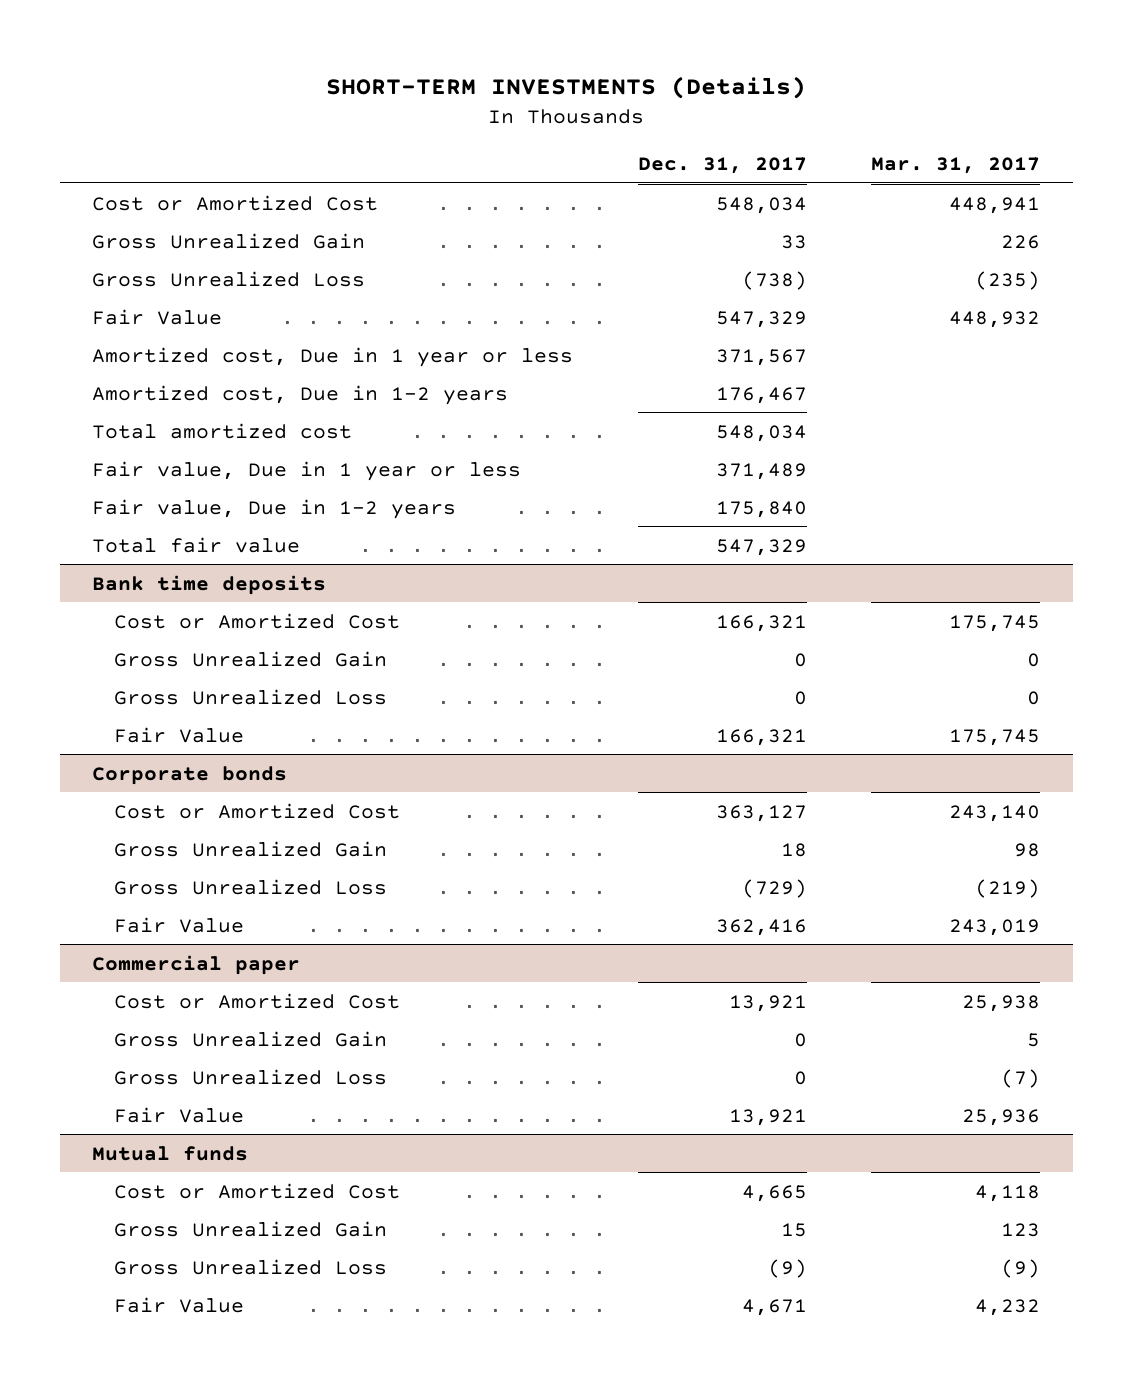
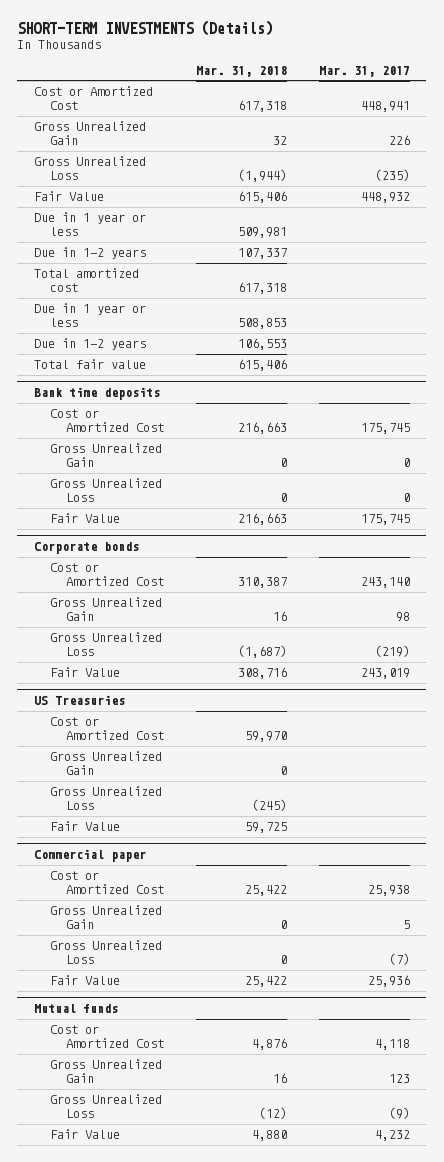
[637,157,807,175] Dec. 31, 2017 -> none
none -> [196,65,288,77] Mar. 31, 2018
[92,346,574,367] Amortized cost, Due in 1 year or less -> [33,212,146,237] Due in 1 year or less
[92,384,509,405] Amortized cost, Due in 1-2 years -> [33,247,146,260] Due in 1-2 years
[92,460,522,481] Fair value, Due in 1 year or less -> [33,303,146,328] Due in 1 year or less
[92,498,457,519] Fair value, Due in 1-2 years -> [33,338,146,351] Due in 1-2 years
none -> [33,695,125,706] US Treasuries
none -> [49,717,165,741] Cost or Amortized Cost
none -> [49,751,162,776] Gross Unrealized Gain
none -> [49,786,162,811] Gross Unrealized Loss
none -> [49,821,120,832] Fair Value

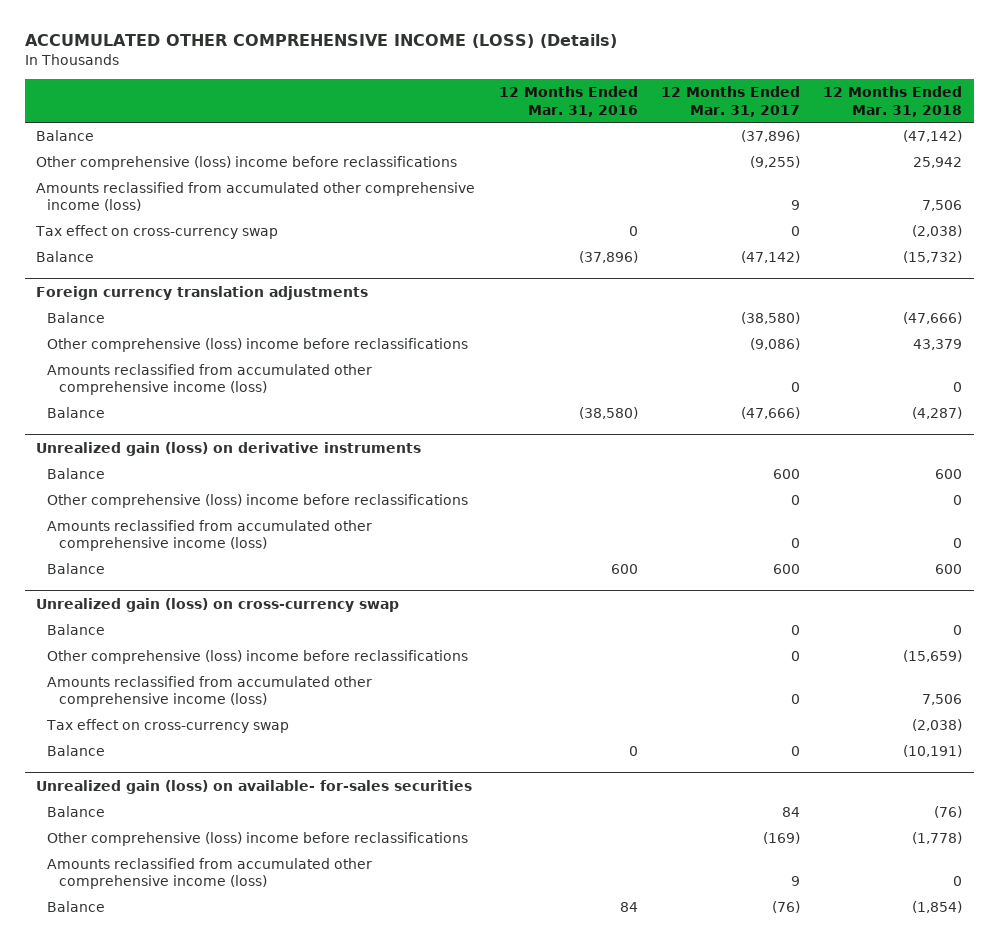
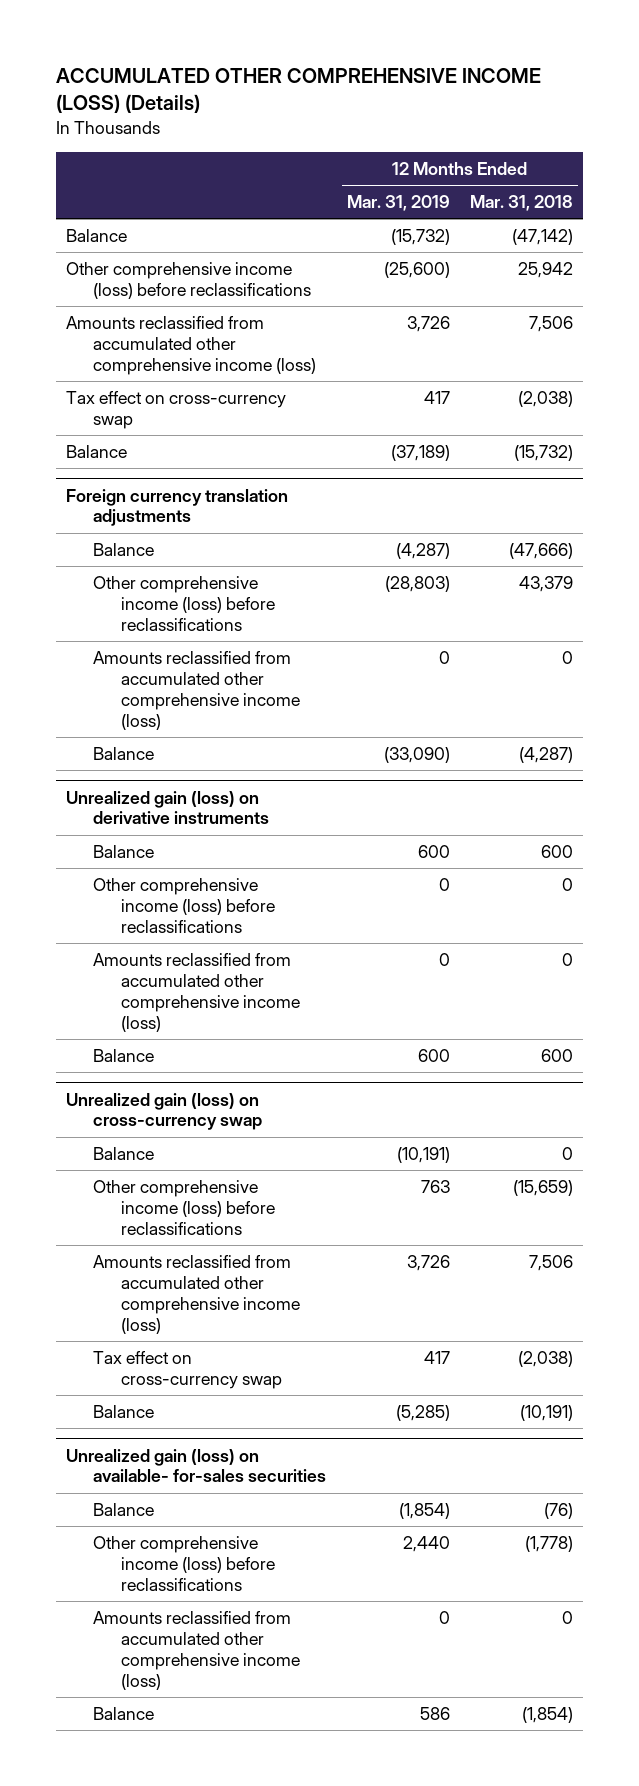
[498,86,638,117] 12 Months Ended Mar. 31, 2016 -> none
[660,86,800,117] 12 Months Ended Mar. 31, 2017 -> none
none -> [346,195,450,212] Mar. 31, 2019
[36,156,458,171] Other comprehensive (loss) income before reclassifications -> [65,262,312,299] Other comprehensive income (loss) before reclassifications
[47,338,469,353] Other comprehensive (loss) income before reclassifications -> [93,576,276,631] Other comprehensive income (loss) before reclassifications
[47,494,469,509] Other comprehensive (loss) income before reclassifications -> [93,878,276,933] Other comprehensive income (loss) before reclassifications
[47,650,469,665] Other comprehensive (loss) income before reclassifications -> [93,1180,276,1235] Other comprehensive income (loss) before reclassifications
[47,832,469,847] Other comprehensive (loss) income before reclassifications -> [93,1536,276,1591] Other comprehensive income (loss) before reclassifications

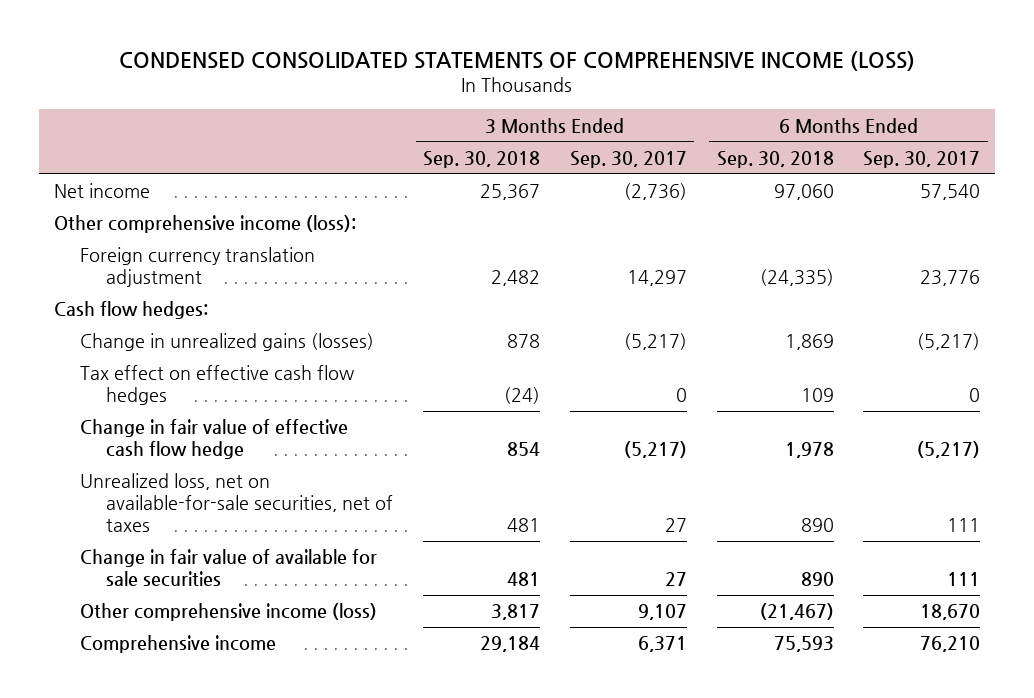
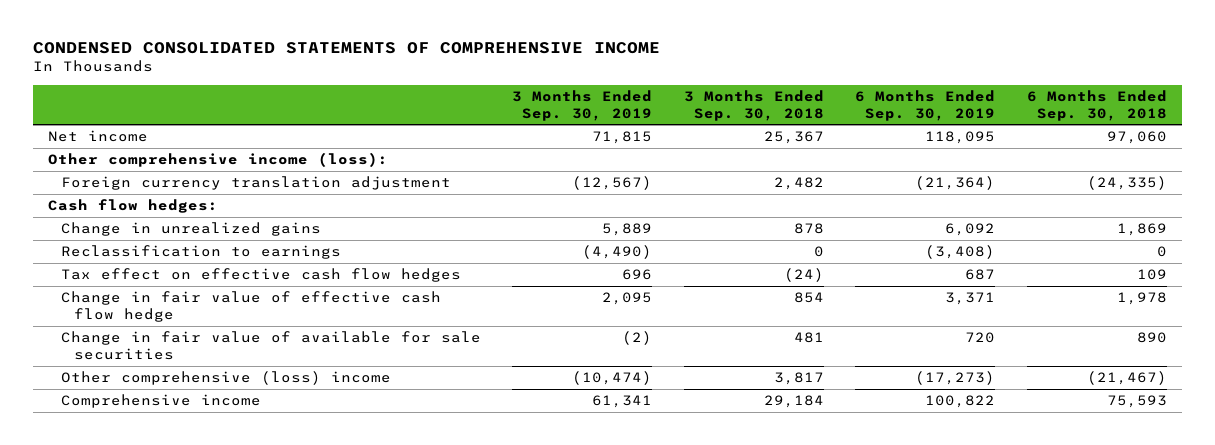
[119,51,916,72] CONDENSED CONSOLIDATED STATEMENTS OF COMPREHENSIVE INCOME (LOSS) -> [32,42,660,55] CONDENSED CONSOLIDATED STATEMENTS OF COMPREHENSIVE INCOME
[569,150,687,168] Sep. 30, 2017 -> none
[863,150,981,168] Sep. 30, 2017 -> none
none -> [512,89,653,121] 3 Months Ended Sep. 30, 2019
none -> [855,89,996,121] 6 Months Ended Sep. 30, 2019
[80,333,375,352] Change in unrealized gains (losses) -> [61,222,322,237] Change in unrealized gains
none -> [61,245,342,260] Reclassification to earnings
[80,473,394,532] Unrealized loss, net on available-for-sale securities, net of taxes -> none
[80,603,378,622] Other comprehensive income (loss) -> [61,371,392,386] Other comprehensive (loss) income

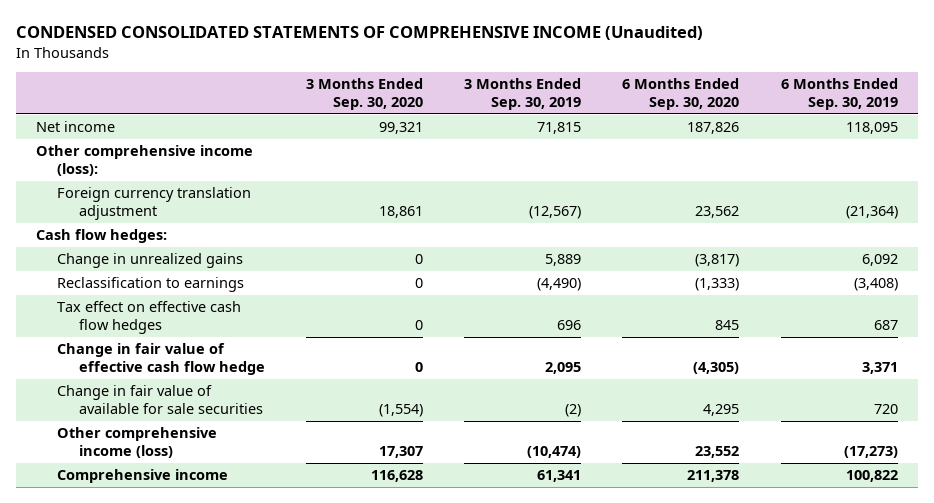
[32,42,660,55] CONDENSED CONSOLIDATED STATEMENTS OF COMPREHENSIVE INCOME -> [15,26,703,41] CONDENSED CONSOLIDATED STATEMENTS OF COMPREHENSIVE INCOME (Unaudited)
[683,89,824,121] 3 Months Ended Sep. 30, 2018 -> none
[1026,89,1167,121] 6 Months Ended Sep. 30, 2018 -> none
none -> [305,78,423,110] 3 Months Ended Sep. 30, 2020
none -> [622,78,740,110] 6 Months Ended Sep. 30, 2020
[61,371,392,386] Other comprehensive (loss) income -> [57,427,218,458] Other comprehensive income (loss)

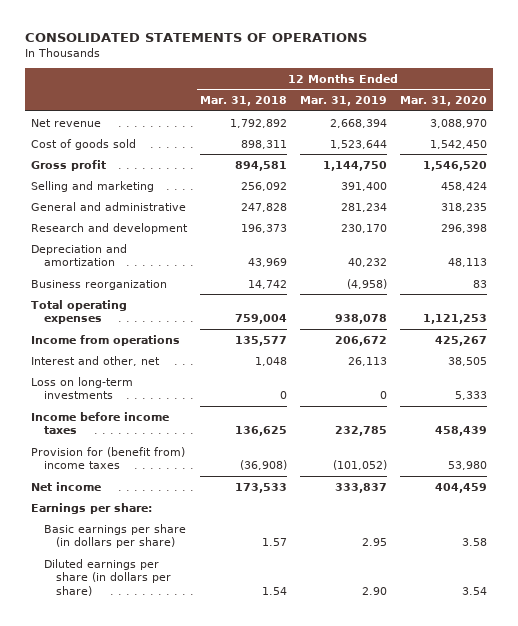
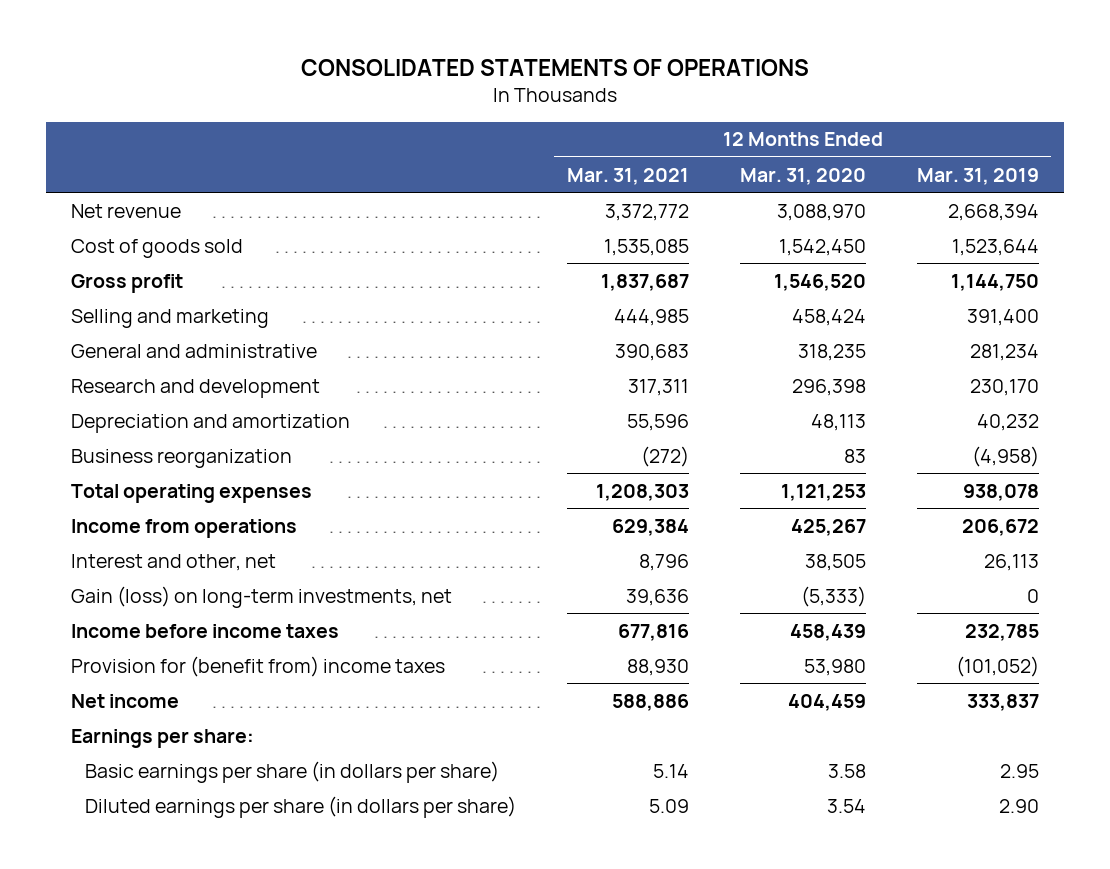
[200,96,288,107] Mar. 31, 2018 -> none
none -> [566,167,689,185] Mar. 31, 2021
[31,376,134,400] Loss on long-term investments -> [71,585,453,608] Gain (loss) on long-term investments, net
[454,391,487,401] 5,333 -> [800,585,866,607] (5,333)

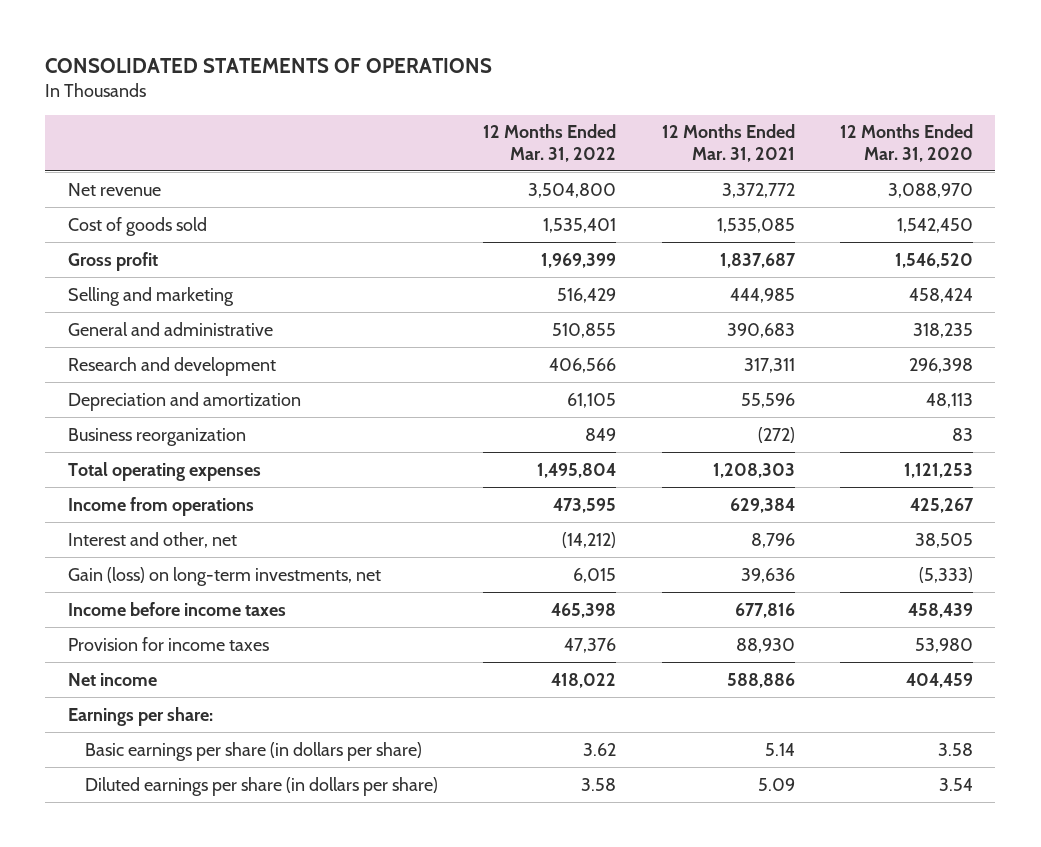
[916,167,1039,185] Mar. 31, 2019 -> none
none -> [483,124,617,162] 12 Months Ended Mar. 31, 2022
[71,655,446,677] Provision for (benefit from) income taxes -> [67,636,269,651] Provision for income taxes

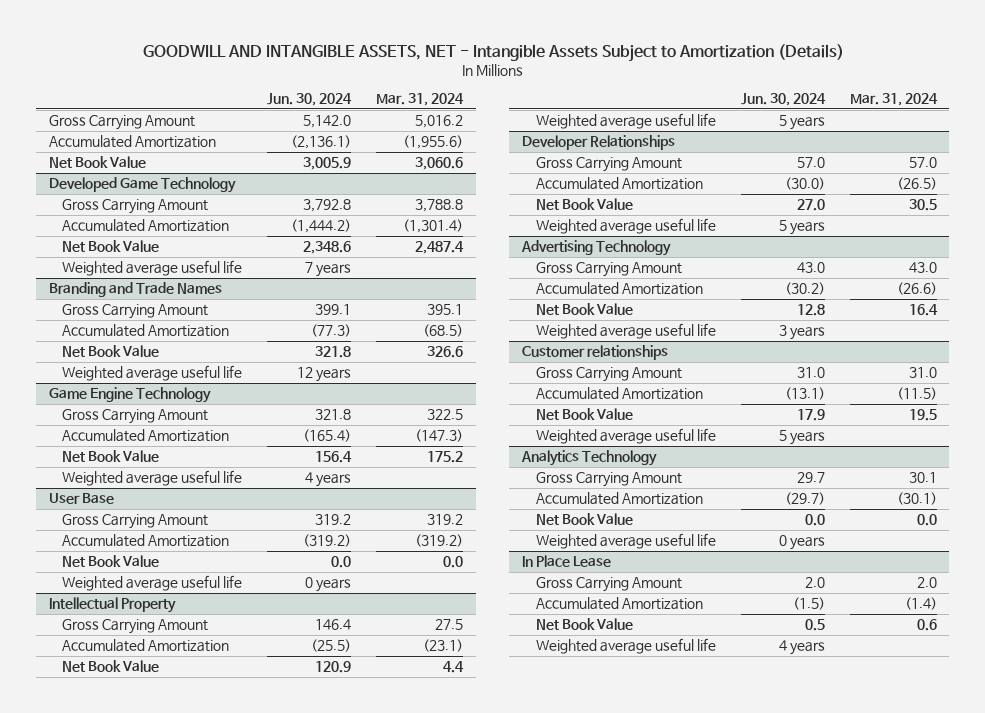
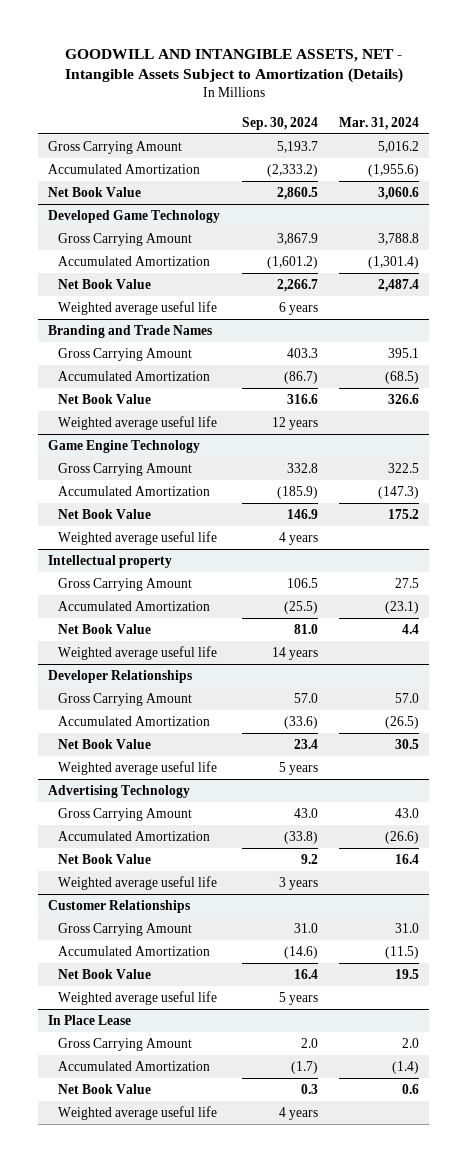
[267,93,353,107] Jun. 30, 2024 -> none
none -> [241,116,318,130] Sep. 30, 2024
[48,493,114,505] User Base -> none
[62,514,209,530] Gross Carrying Amount -> none
[62,534,230,548] Accumulated Amortization -> none
[62,555,160,568] Net Book Value -> none
[62,575,243,592] Weighted average useful life -> none
[48,597,176,614] Intellectual Property -> [48,554,173,568] Intellectual property
[521,345,668,361] Customer relationships -> [48,899,191,913] Customer Relationships
[520,450,657,467] Analytics Technology -> none
[535,472,682,488] Gross Carrying Amount -> none
[535,492,703,506] Accumulated Amortization -> none
[535,513,633,526] Net Book Value -> none
[535,533,716,550] Weighted average useful life -> none

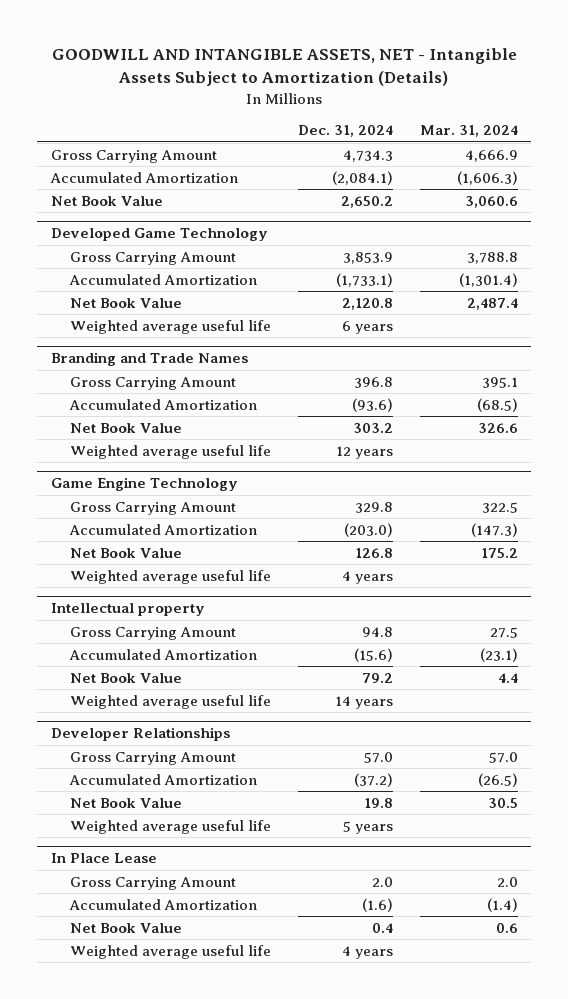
[241,116,318,130] Sep. 30, 2024 -> none
none -> [297,125,393,138] Dec. 31, 2024
[377,140,419,153] 5,016.2 -> [464,149,518,162] 4,666.9
[367,163,419,177] (1,955.6) -> [456,170,518,185] (1,606.3)
[48,784,191,798] Advertising Technology -> none
[58,807,193,821] Gross Carrying Amount -> none
[58,830,211,841] Accumulated Amortization -> none
[58,853,152,864] Net Book Value -> none
[58,875,218,890] Weighted average useful life -> none
[48,899,191,913] Customer Relationships -> none
[58,922,193,936] Gross Carrying Amount -> none
[58,945,211,956] Accumulated Amortization -> none
[58,968,152,979] Net Book Value -> none
[58,990,218,1005] Weighted average useful life -> none

